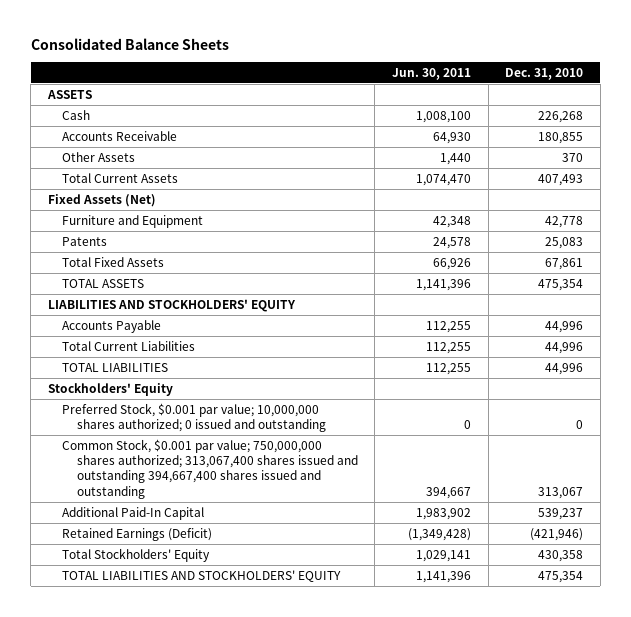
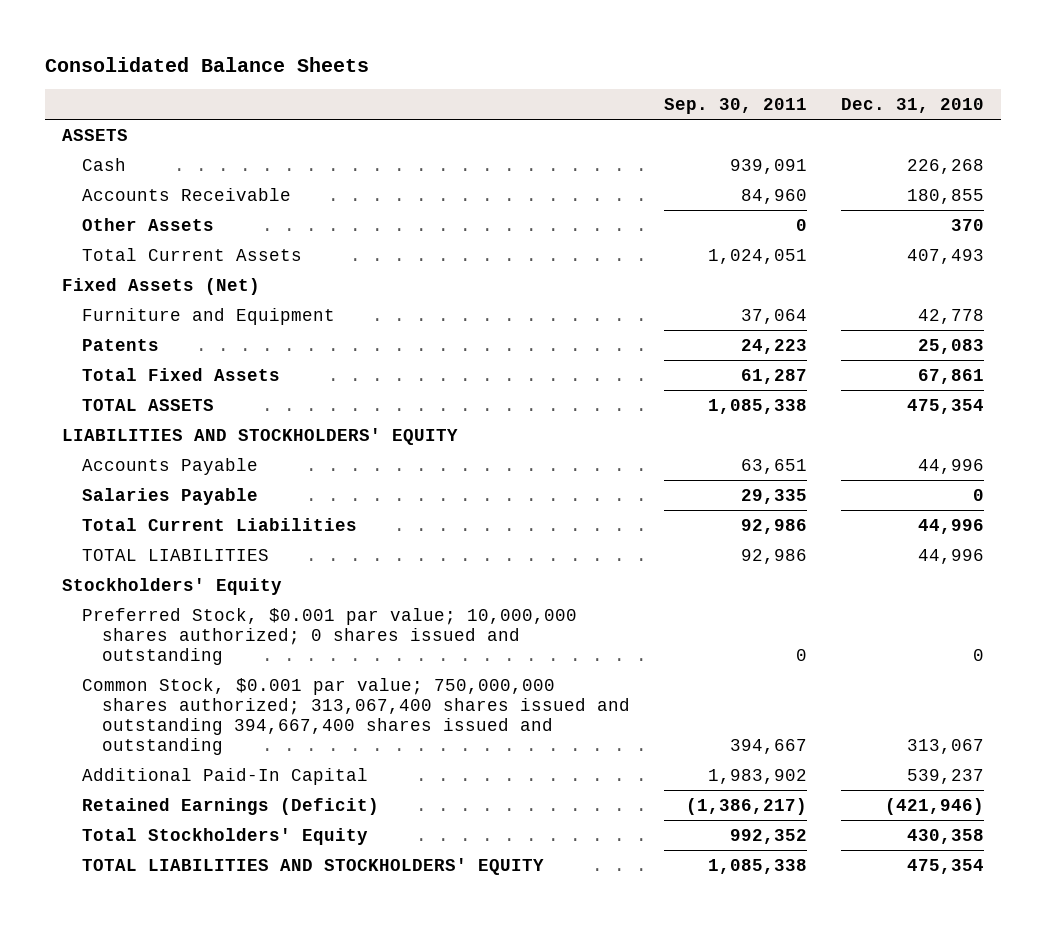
[392,67,472,80] Jun. 30, 2011 -> none
none -> [664,98,808,115] Sep. 30, 2011
none -> [82,487,259,505] Salaries Payable
[62,402,326,433] Preferred Stock, $0.001 par value; 10,000,000 shares authorized; 0 issued and outstanding -> [82,607,578,666] Preferred Stock, $0.001 par value; 10,000,000 shares authorized; 0 shares issued and outstanding

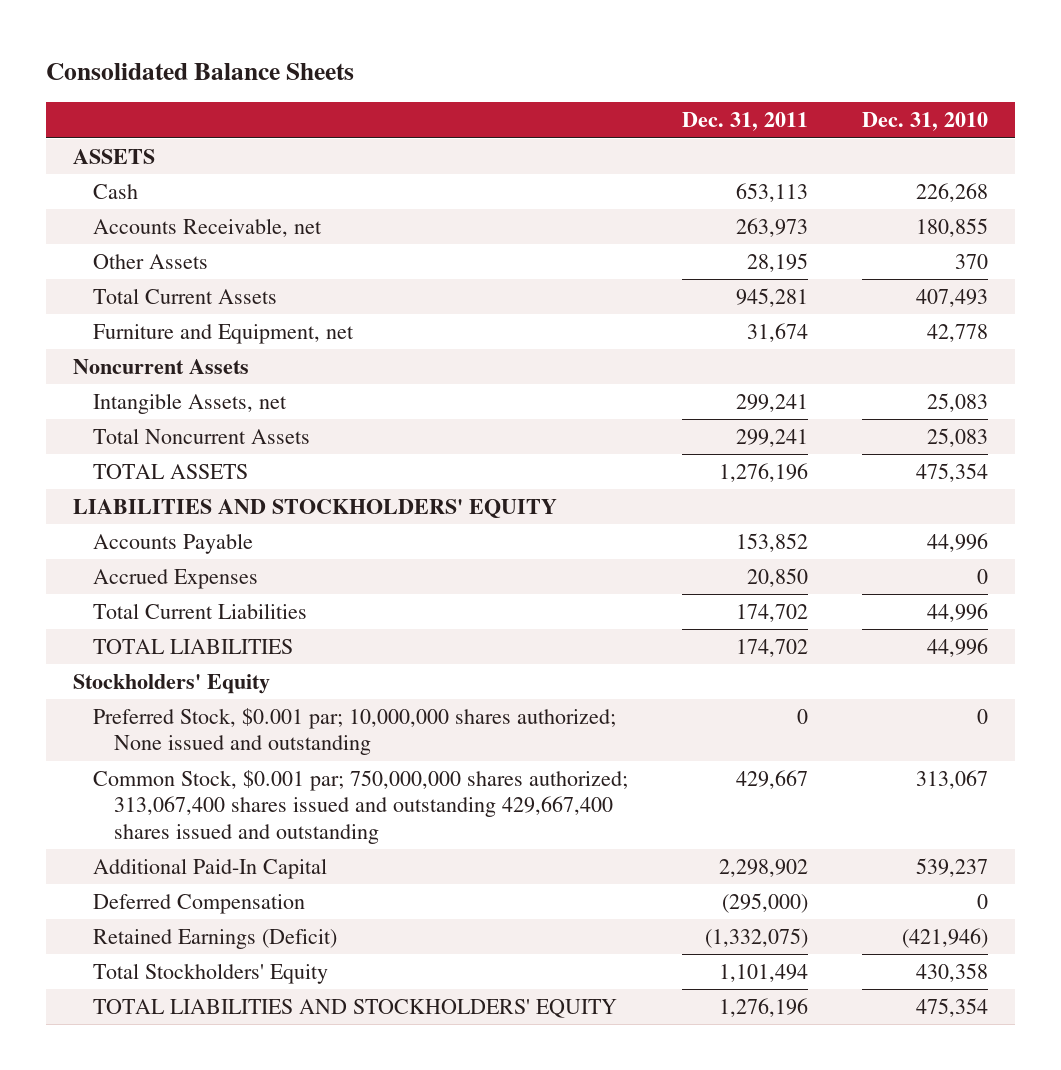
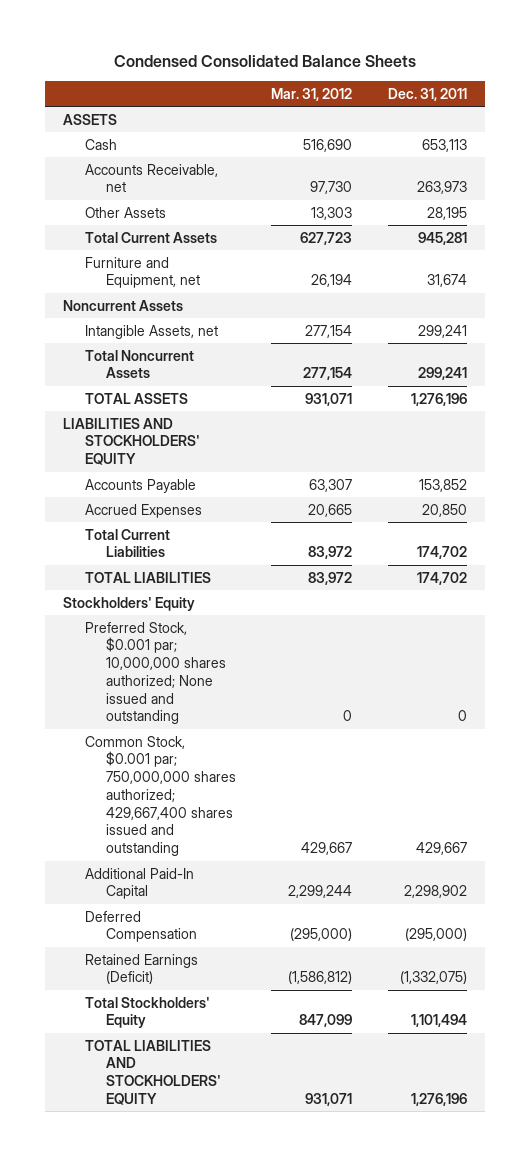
[46,63,355,81] Consolidated Balance Sheets -> [113,55,416,68] Condensed Consolidated Balance Sheets
[861,112,988,132] Dec. 31, 2010 -> none
none -> [271,87,353,101] Mar. 31, 2012
[93,770,629,844] Common Stock, $0.001 par; 750,000,000 shares authorized; 313,067,400 shares issued and outstanding 429,667,400 shares issued and outstanding -> [84,735,237,857] Common Stock, $0.001 par; 750,000,000 shares authorized; 429,667,400 shares issued and outstanding

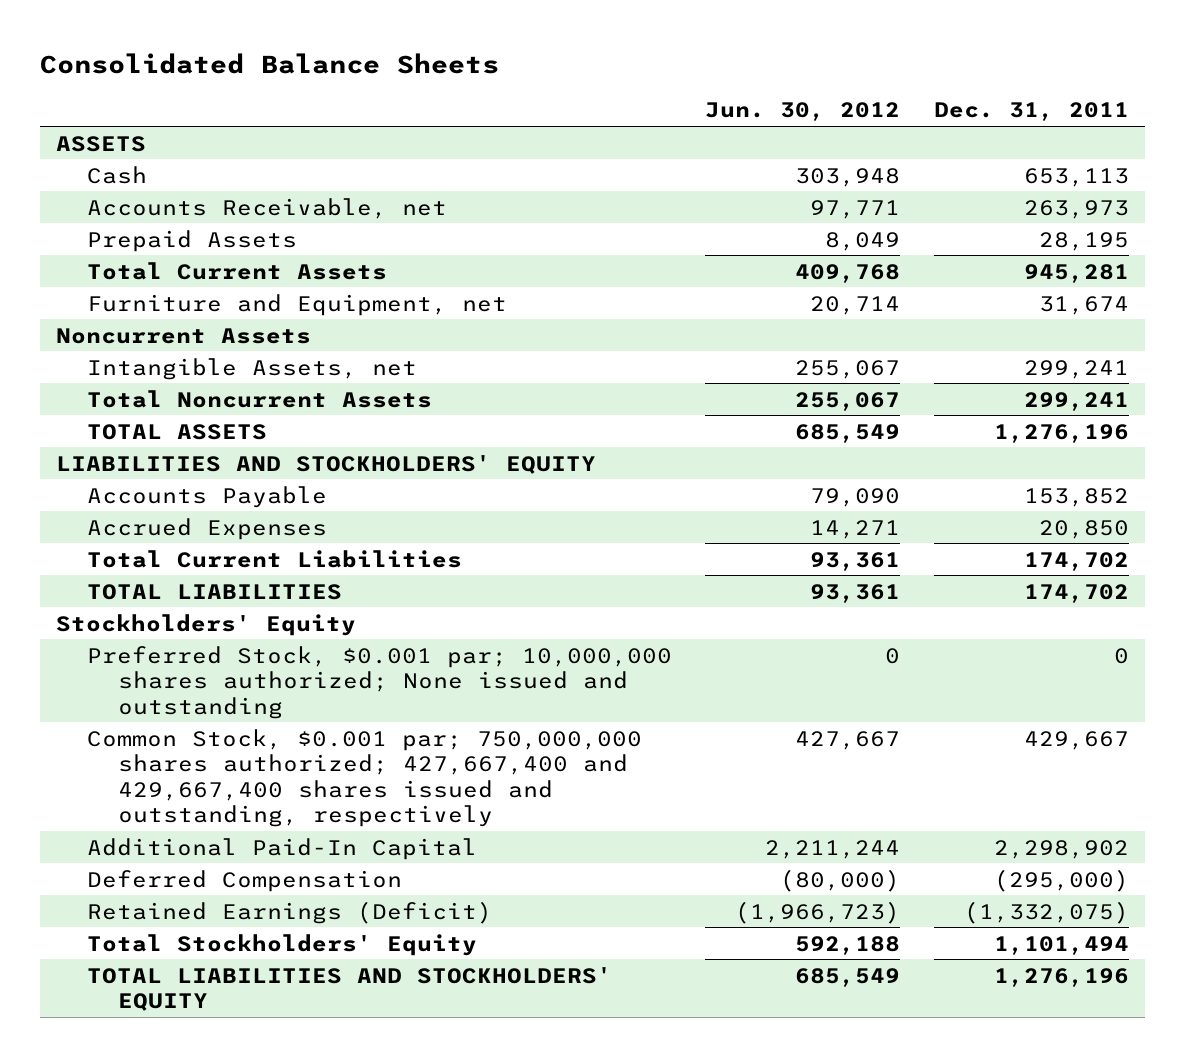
[113,55,416,68] Condensed Consolidated Balance Sheets -> [39,52,499,74] Consolidated Balance Sheets
[271,87,353,101] Mar. 31, 2012 -> none
none -> [705,102,901,122] Jun. 30, 2012
[84,206,166,218] Other Assets -> [87,229,298,252] Prepaid Assets
[84,735,237,857] Common Stock, $0.001 par; 750,000,000 shares authorized; 429,667,400 shares issued and outstanding -> [87,728,643,828] Common Stock, $0.001 par; 750,000,000 shares authorized; 427,667,400 and 429,667,400 shares issued and outstanding, respectively

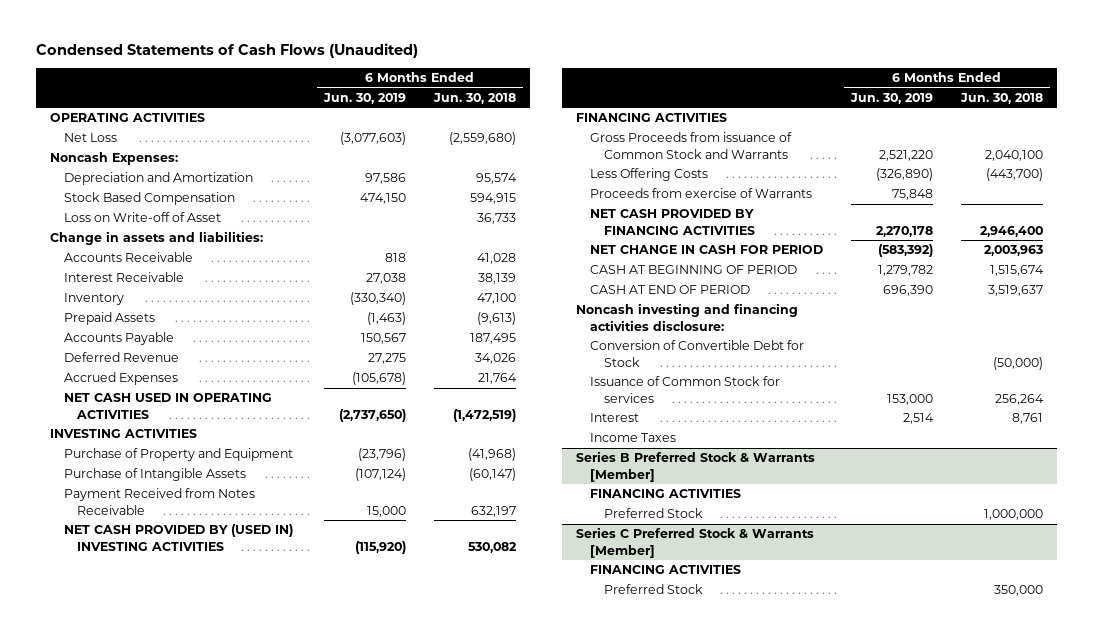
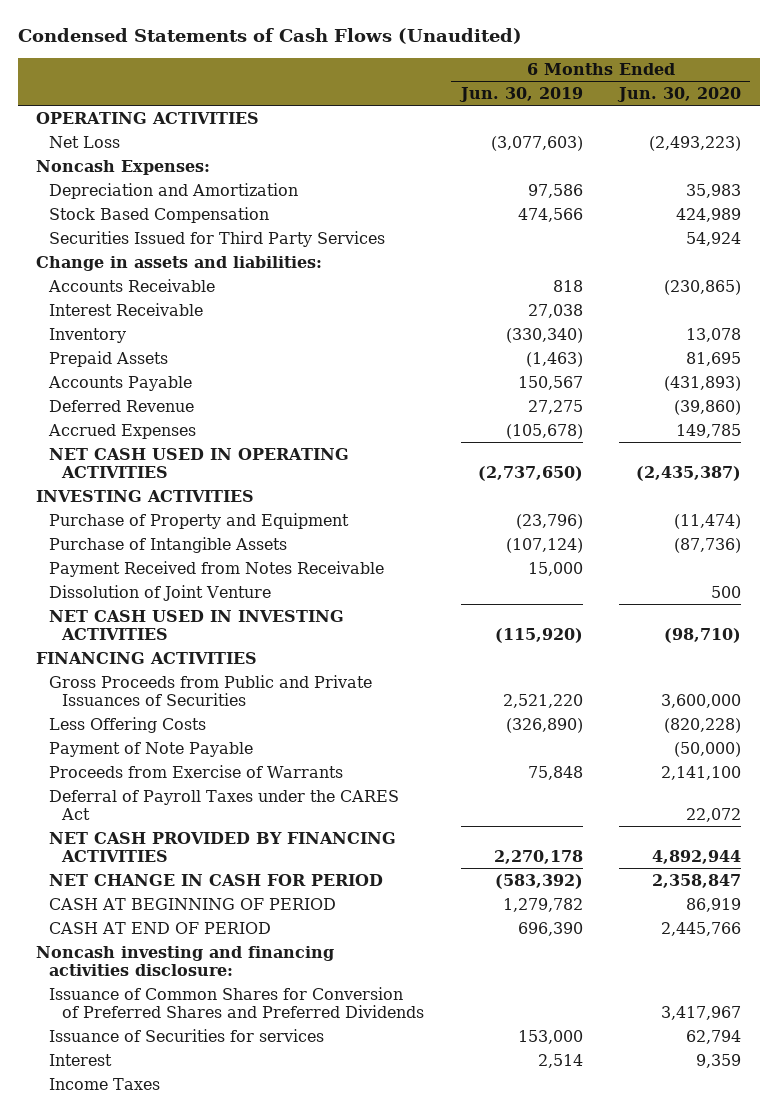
[433,92,517,104] Jun. 30, 2018 -> none
none -> [617,87,742,103] Jun. 30, 2020
[63,212,221,223] Loss on Write-off of Asset -> none
[360,193,407,205] 474,150 -> [517,207,583,222] 474,566
none -> [49,230,386,247] Securities Issued for Third Party Services
none -> [49,584,272,601] Dissolution of Joint Venture
[63,524,293,551] NET CASH PROVIDED BY (USED IN) INVESTING ACTIVITIES -> [49,609,345,640] NET CASH USED IN INVESTING ACTIVITIES
[590,132,793,159] Gross Proceeds from issuance of Common Stock and Warrants -> [49,674,373,706] Gross Proceeds from Public and Private Issuances of Securities
none -> [49,741,254,757] Payment of Note Payable
[590,188,813,199] Proceeds from exercise of Warrants -> [49,764,344,778] Proceeds from Exercise of Warrants
none -> [49,789,400,820] Deferral of Payroll Taxes under the CARES Act
[590,340,805,367] Conversion of Convertible Debt for Stock -> none
none -> [49,986,424,1018] Issuance of Common Shares for Conversion of Preferred Shares and Preferred Dividends
[590,376,781,403] Issuance of Common Stock for services -> [49,1028,325,1042] Issuance of Securities for services
[576,451,816,482] Series B Preferred Stock & Warrants [Member] -> none
[590,489,742,499] FINANCING ACTIVITIES -> none
[604,508,704,519] Preferred Stock -> none
[576,527,815,558] Series C Preferred Stock & Warrants [Member] -> none
[590,565,742,575] FINANCING ACTIVITIES -> none
[604,584,704,595] Preferred Stock -> none

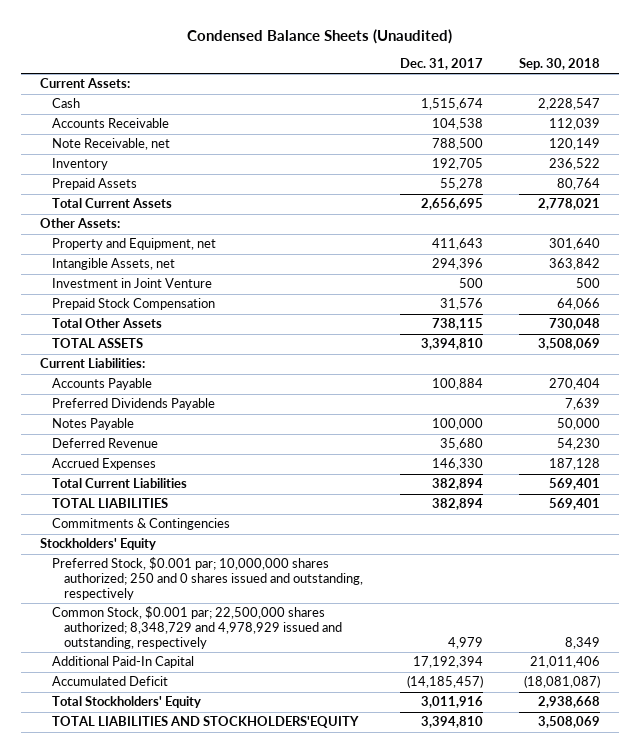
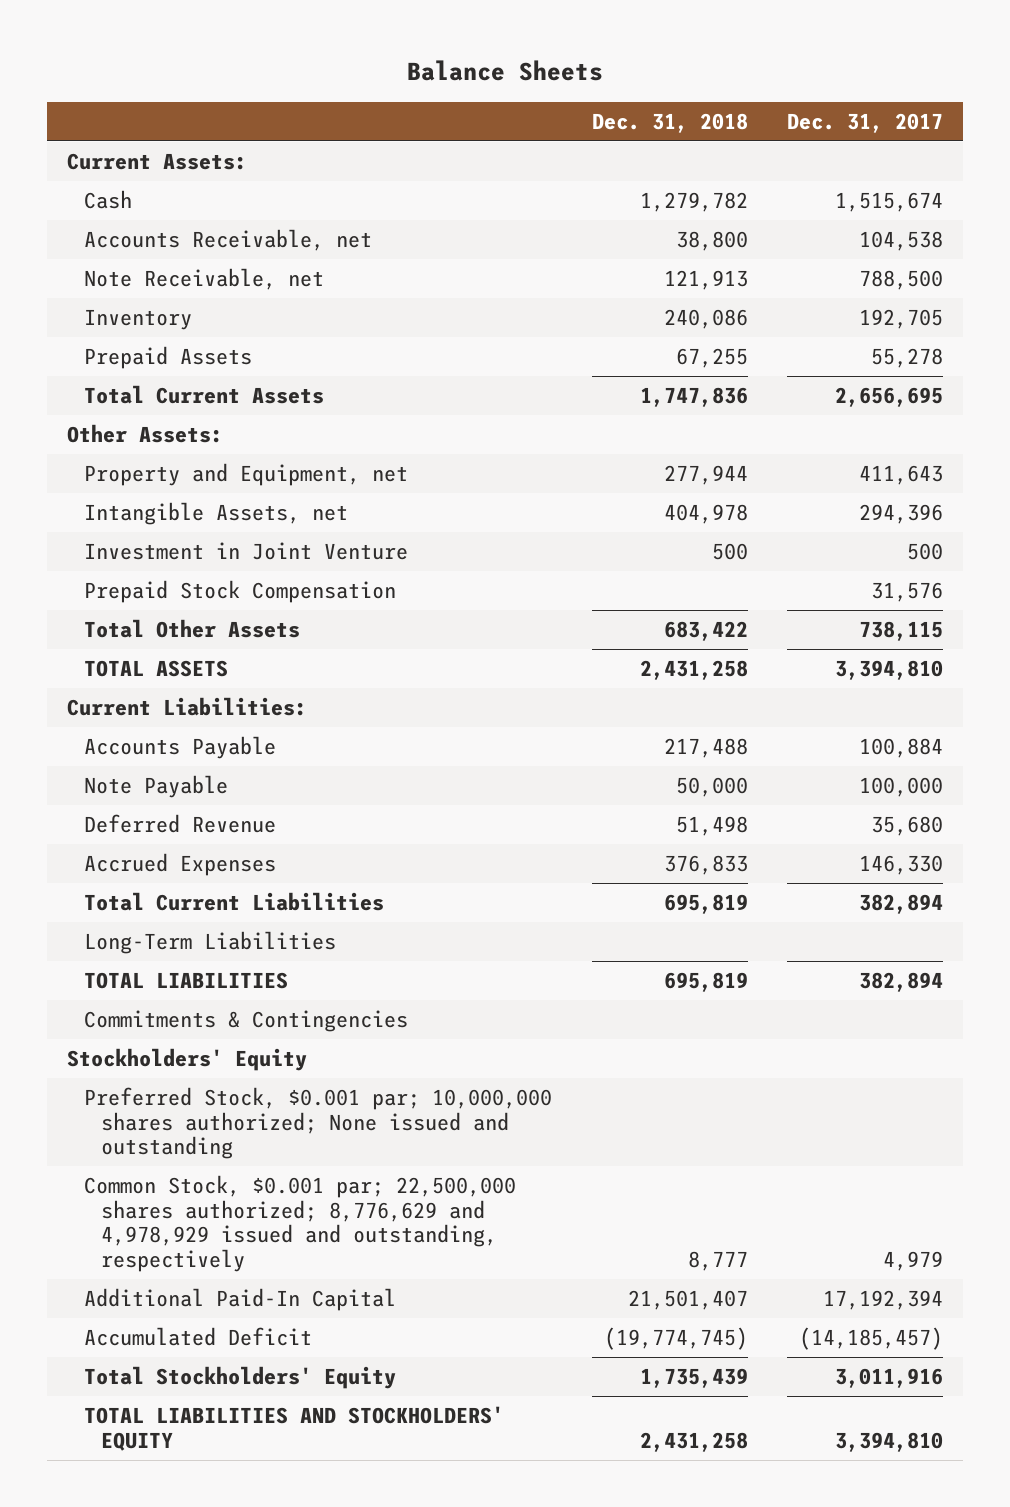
[187,29,453,45] Condensed Balance Sheets (Unaudited) -> [407,60,604,82] Balance Sheets
[519,58,601,71] Sep. 30, 2018 -> none
none -> [591,112,748,133] Dec. 31, 2018
[51,118,169,129] Accounts Receivable -> [84,228,373,251] Accounts Receivable, net
[51,398,215,411] Preferred Dividends Payable -> none
[51,418,134,431] Notes Payable -> none
none -> [84,774,229,798] Note Payable
none -> [84,930,337,954] Long-Term Liabilities
[51,557,364,601] Preferred Stock, $0.001 par; 10,000,000 shares authorized; 250 and 0 shares issued and outstanding, respectively -> [84,1086,553,1160] Preferred Stock, $0.001 par; 10,000,000 shares authorized; None issued and outstanding
[51,606,343,650] Common Stock, $0.001 par; 22,500,000 shares authorized; 8,348,729 and 4,978,929 issued and outstanding, respectively -> [84,1174,517,1272] Common Stock, $0.001 par; 22,500,000 shares authorized; 8,776,629 and 4,978,929 issued and outstanding, respectively
[51,716,359,729] TOTAL LIABILITIES AND STOCKHOLDERS'EQUITY -> [84,1405,505,1451] TOTAL LIABILITIES AND STOCKHOLDERS' EQUITY

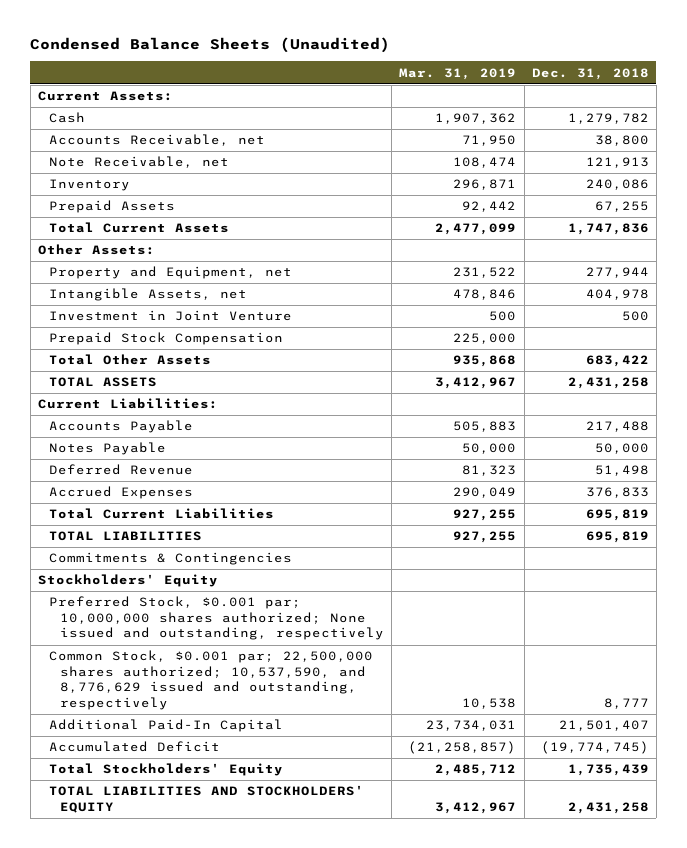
[407,60,604,82] Balance Sheets -> [30,37,391,54] Condensed Balance Sheets (Unaudited)
[787,112,944,133] Dec. 31, 2017 -> none
none -> [399,67,517,80] Mar. 31, 2019
[84,774,229,798] Note Payable -> [49,442,167,456] Notes Payable
[84,930,337,954] Long-Term Liabilities -> none
[84,1086,553,1160] Preferred Stock, $0.001 par; 10,000,000 shares authorized; None issued and outstanding -> [49,596,385,641] Preferred Stock, $0.001 par; 10,000,000 shares authorized; None issued and outstanding, respectively
[84,1174,517,1272] Common Stock, $0.001 par; 22,500,000 shares authorized; 8,776,629 and 4,978,929 issued and outstanding, respectively -> [49,650,374,711] Common Stock, $0.001 par; 22,500,000 shares authorized; 10,537,590, and 8,776,629 issued and outstanding, respectively

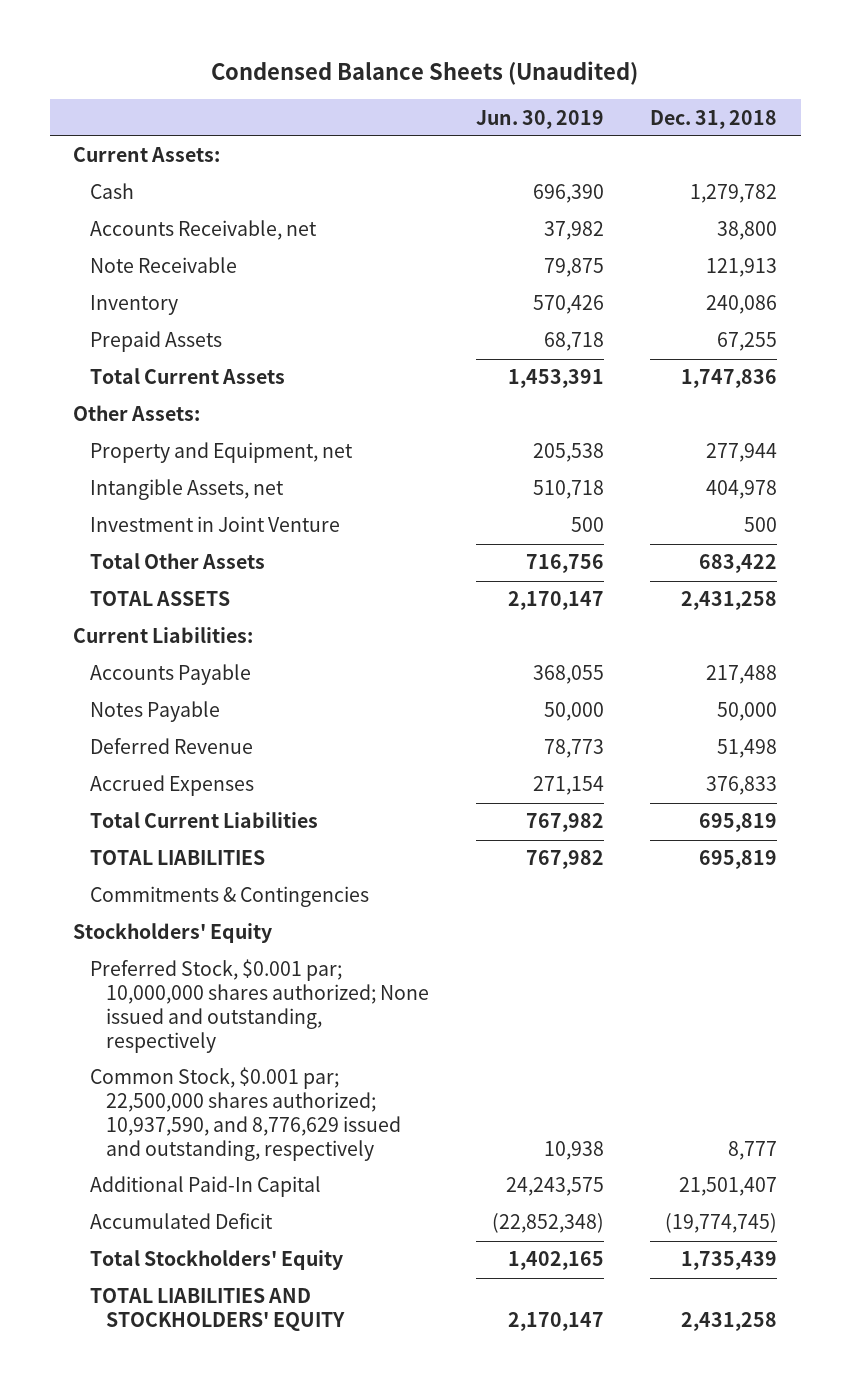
[399,67,517,80] Mar. 31, 2019 -> none
none -> [475,109,604,129] Jun. 30, 2019
[49,156,230,169] Note Receivable, net -> [89,257,237,274] Note Receivable
[49,332,284,346] Prepaid Stock Compensation -> none
[49,650,374,711] Common Stock, $0.001 par; 22,500,000 shares authorized; 10,537,590, and 8,776,629 issued and outstanding, respectively -> [89,1067,402,1161] Common Stock, $0.001 par; 22,500,000 shares authorized; 10,937,590, and 8,776,629 issued and outstanding, respectively

